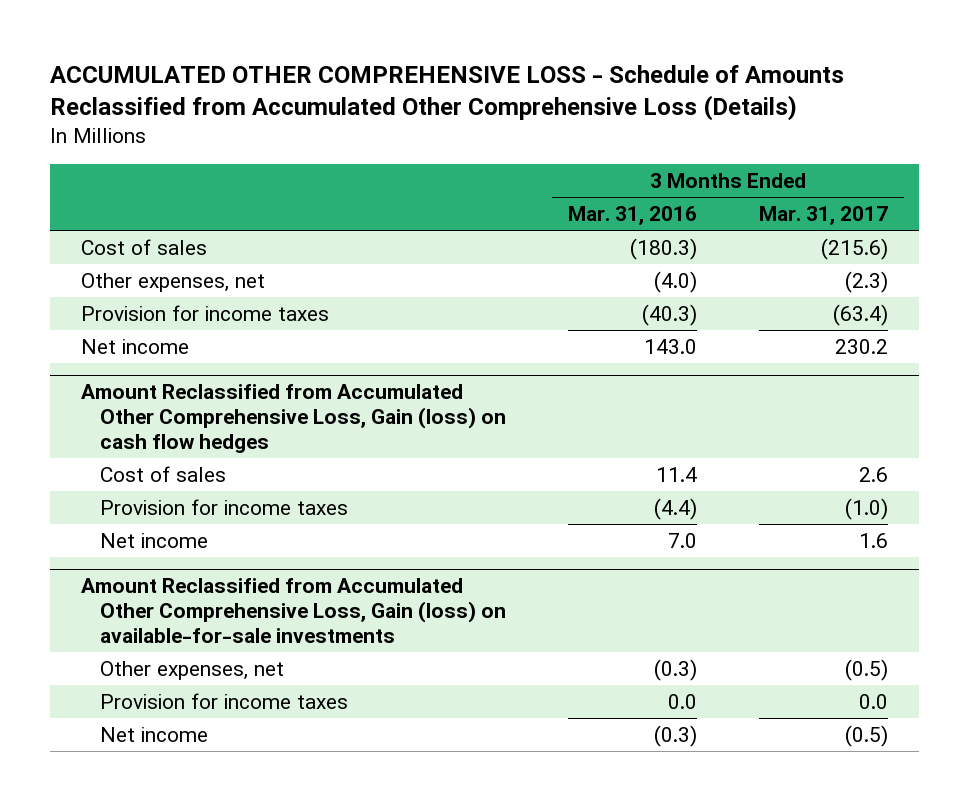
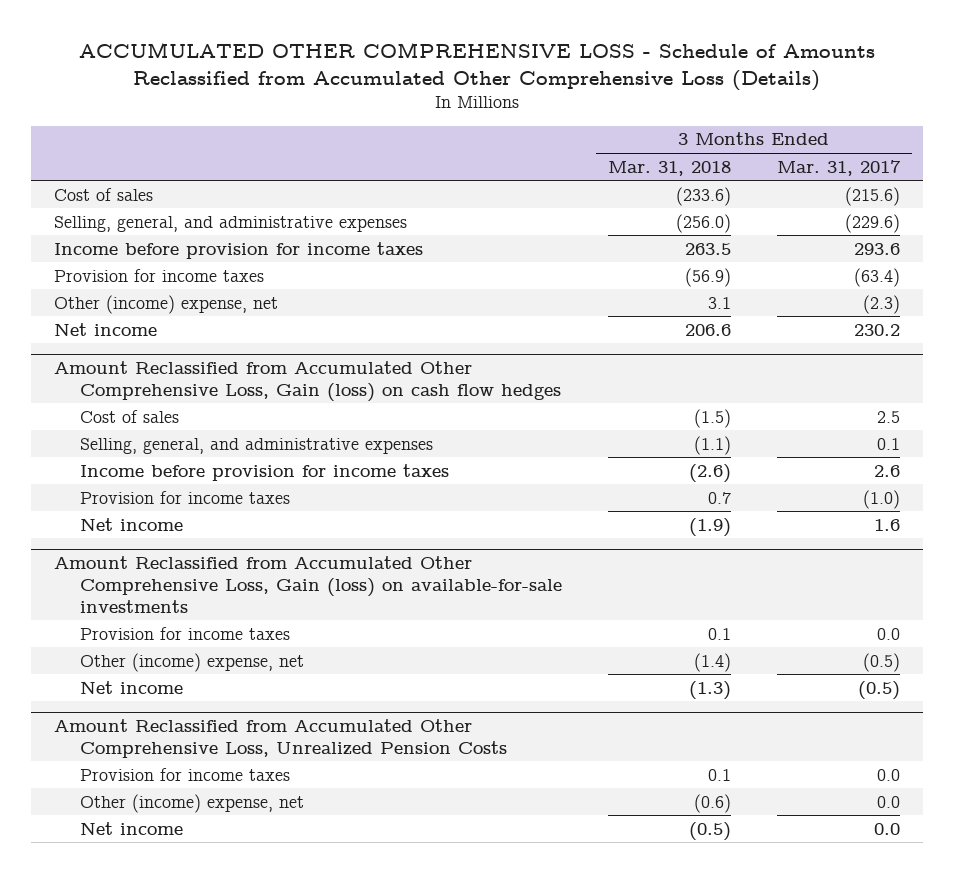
[567,206,697,226] Mar. 31, 2016 -> none
none -> [608,160,732,176] Mar. 31, 2018
[81,272,266,292] Other expenses, net -> none
none -> [53,215,407,232] Selling, general, and administrative expenses
none -> [53,241,423,259] Income before provision for income taxes
none -> [53,294,278,314] Other (income) expense, net
[859,466,889,482] 2.6 -> [877,410,901,423] 2.5
none -> [79,437,433,454] Selling, general, and administrative expenses
none -> [79,463,449,481] Income before provision for income taxes
[99,660,284,680] Other expenses, net -> none
none -> [79,652,304,672] Other (income) expense, net
none -> [53,718,507,758] Amount Reclassified from Accumulated Other Comprehensive Loss, Unrealized Pension Costs
none -> [79,767,290,781] Provision for income taxes
none -> [79,793,304,813] Other (income) expense, net
none -> [79,821,183,835] Net income

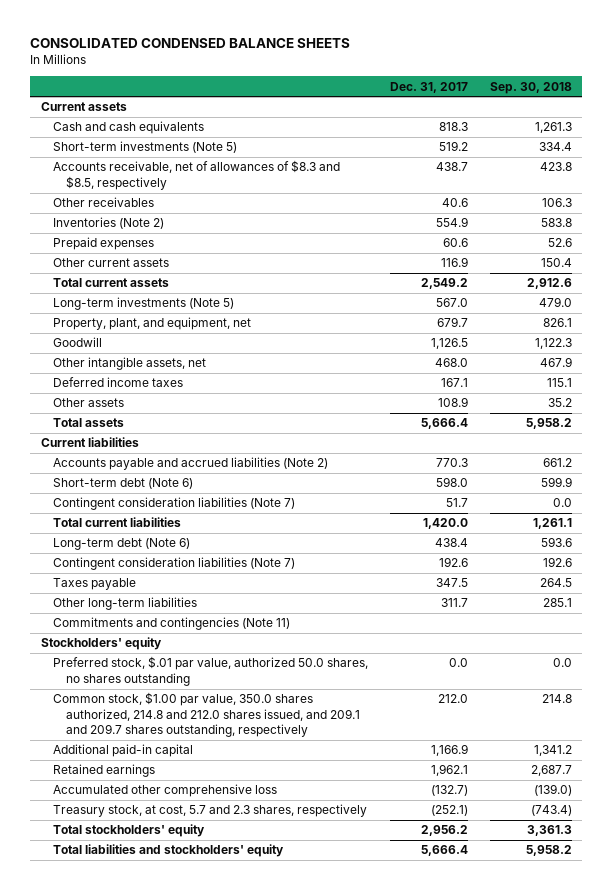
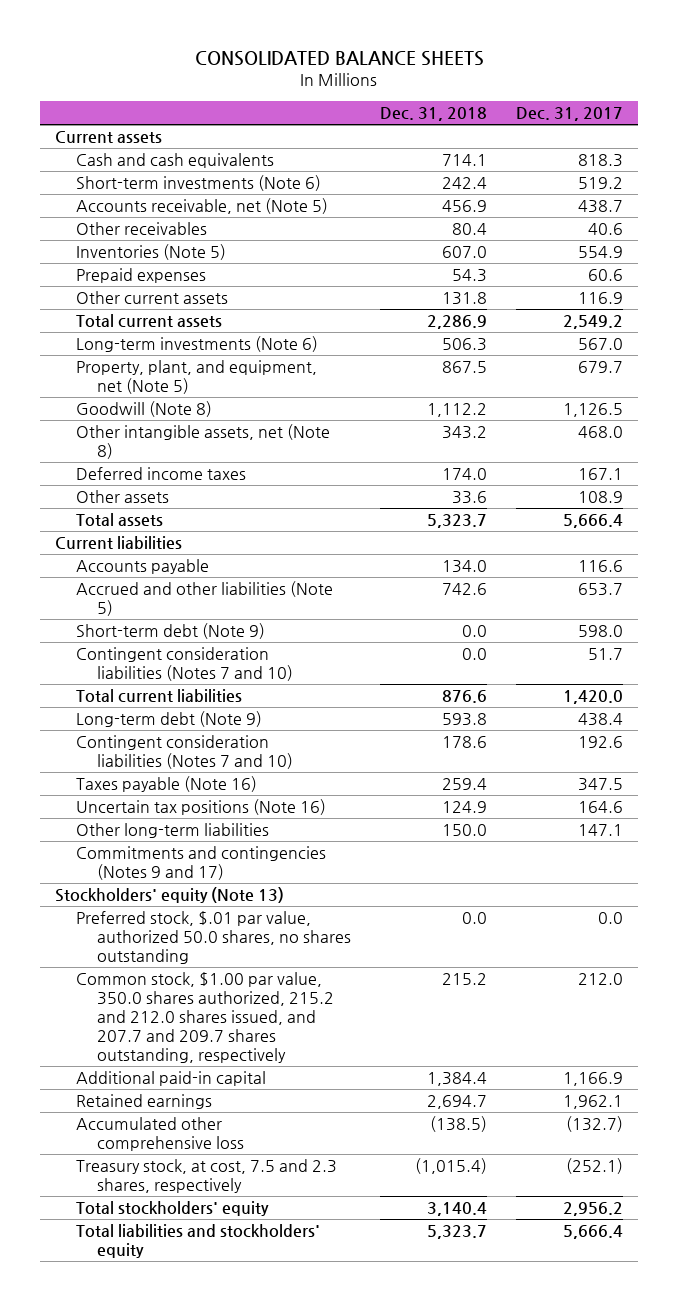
[30,38,351,49] CONSOLIDATED CONDENSED BALANCE SHEETS -> [194,51,484,67] CONSOLIDATED BALANCE SHEETS
[489,81,572,94] Sep. 30, 2018 -> none
none -> [380,107,488,122] Dec. 31, 2018
[53,141,238,154] Short-term investments (Note 5) -> [75,175,321,192] Short-term investments (Note 6)
[53,160,341,190] Accounts receivable, net of allowances of $8.3 and $8.5, respectively -> [75,198,328,215] Accounts receivable, net (Note 5)
[53,217,165,230] Inventories (Note 2) -> [75,244,226,261] Inventories (Note 5)
[53,297,235,311] Long-term investments (Note 5) -> [75,336,318,353] Long-term investments (Note 6)
[53,317,252,331] Property, plant, and equipment, net -> [75,360,317,395] Property, plant, and equipment, net (Note 5)
[53,337,103,348] Goodwill -> [75,401,212,418] Goodwill (Note 8)
[53,357,207,371] Other intangible assets, net -> [75,424,330,460] Other intangible assets, net (Note 8)
[53,457,329,471] Accounts payable and accrued liabilities (Note 2) -> none
none -> [75,559,209,575] Accounts payable
none -> [75,581,333,617] Accrued and other liabilities (Note 5)
[53,478,194,490] Short-term debt (Note 6) -> [75,623,265,640] Short-term debt (Note 9)
[53,497,296,511] Contingent consideration liabilities (Note 7) -> [75,647,293,682] Contingent consideration liabilities (Notes 7 and 10)
[53,538,191,551] Long-term debt (Note 6) -> [75,711,262,728] Long-term debt (Note 9)
[53,557,296,571] Contingent consideration liabilities (Note 7) -> [75,735,293,770] Contingent consideration liabilities (Notes 7 and 10)
[53,578,137,591] Taxes payable -> [75,776,257,793] Taxes payable (Note 16)
none -> [75,799,326,816] Uncertain tax positions (Note 16)
[440,598,468,608] 311.7 -> [578,824,624,837] 147.1
[53,617,291,631] Commitments and contingencies (Note 11) -> [75,846,326,881] Commitments and contingencies (Notes 9 and 17)
[41,637,163,651] Stockholders' equity -> [54,887,284,904] Stockholders' equity (Note 13)
[53,692,360,738] Common stock, $1.00 par value, 350.0 shares authorized, 214.8 and 212.0 shares issued, and 209.1 and 209.7 shares outstanding, respectively -> [75,972,334,1064] Common stock, $1.00 par value, 350.0 shares authorized, 215.2 and 212.0 shares issued, and 207.7 and 209.7 shares outstanding, respectively
[53,804,368,818] Treasury stock, at cost, 5.7 and 2.3 shares, respectively -> [75,1159,337,1194] Treasury stock, at cost, 7.5 and 2.3 shares, respectively

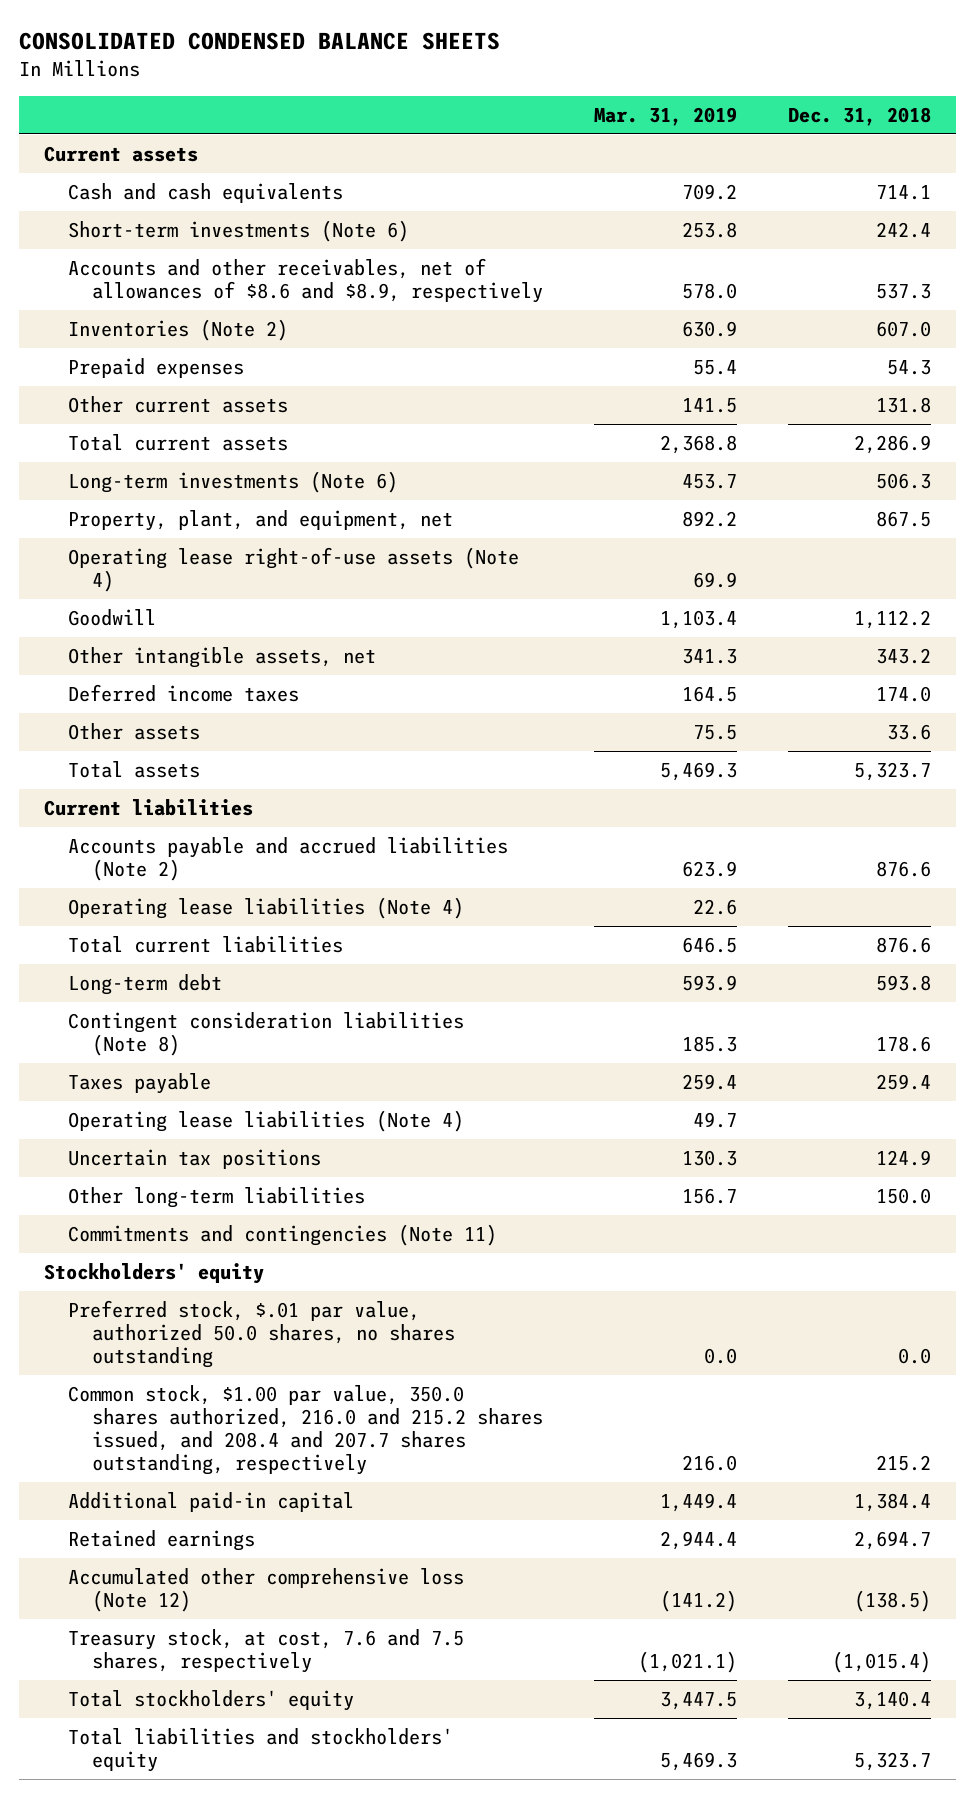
[194,51,484,67] CONSOLIDATED BALANCE SHEETS -> [18,32,500,51] CONSOLIDATED CONDENSED BALANCE SHEETS
[516,107,624,122] Dec. 31, 2017 -> none
none -> [594,106,738,126] Mar. 31, 2019
[75,198,328,215] Accounts receivable, net (Note 5) -> none
[75,222,207,236] Other receivables -> none
none -> [68,257,544,303] Accounts and other receivables, net of allowances of $8.6 and $8.9, respectively
[75,244,226,261] Inventories (Note 5) -> [68,318,289,341] Inventories (Note 2)
[75,360,317,395] Property, plant, and equipment, net (Note 5) -> [68,509,454,531] Property, plant, and equipment, net
none -> [68,546,520,592] Operating lease right-of-use assets (Note 4)
[75,401,212,418] Goodwill (Note 8) -> [68,608,157,626] Goodwill
[75,424,330,460] Other intangible assets, net (Note 8) -> [68,646,377,668] Other intangible assets, net
[75,559,209,575] Accounts payable -> none
[75,581,333,617] Accrued and other liabilities (Note 5) -> none
[75,623,265,640] Short-term debt (Note 9) -> none
[75,647,293,682] Contingent consideration liabilities (Notes 7 and 10) -> none
none -> [68,836,509,881] Accounts payable and accrued liabilities (Note 2)
none -> [68,896,465,919] Operating lease liabilities (Note 4)
[75,711,262,728] Long-term debt (Note 9) -> [68,973,223,995] Long-term debt
[75,735,293,770] Contingent consideration liabilities (Notes 7 and 10) -> [68,1011,465,1056] Contingent consideration liabilities (Note 8)
[75,776,257,793] Taxes payable (Note 16) -> [68,1072,212,1094] Taxes payable
none -> [68,1109,465,1132] Operating lease liabilities (Note 4)
[75,799,326,816] Uncertain tax positions (Note 16) -> [68,1148,322,1169] Uncertain tax positions
[75,846,326,881] Commitments and contingencies (Notes 9 and 17) -> [68,1223,498,1246] Commitments and contingencies (Note 11)
[54,887,284,904] Stockholders' equity (Note 13) -> [43,1262,264,1284] Stockholders' equity
[75,972,334,1064] Common stock, $1.00 par value, 350.0 shares authorized, 215.2 and 212.0 shares issued, and 207.7 and 209.7 shares outstanding, respectively -> [68,1384,544,1476] Common stock, $1.00 par value, 350.0 shares authorized, 216.0 and 215.2 shares issued, and 208.4 and 207.7 shares outstanding, respectively
[75,1117,244,1152] Accumulated other comprehensive loss -> [68,1567,465,1612] Accumulated other comprehensive loss (Note 12)
[75,1159,337,1194] Treasury stock, at cost, 7.5 and 2.3 shares, respectively -> [68,1628,465,1673] Treasury stock, at cost, 7.6 and 7.5 shares, respectively

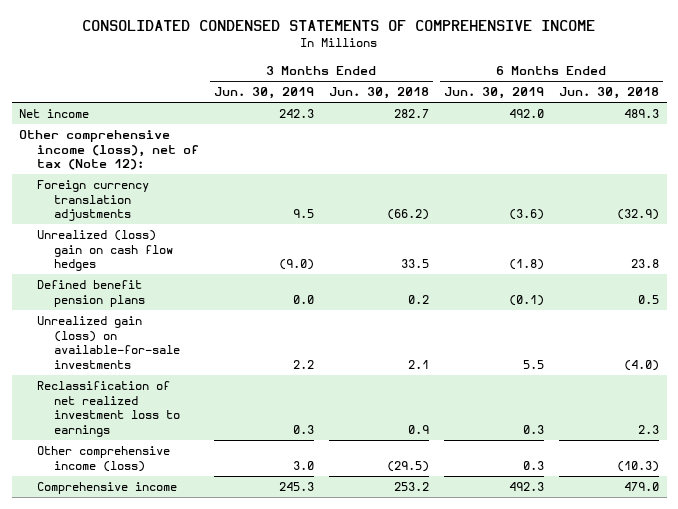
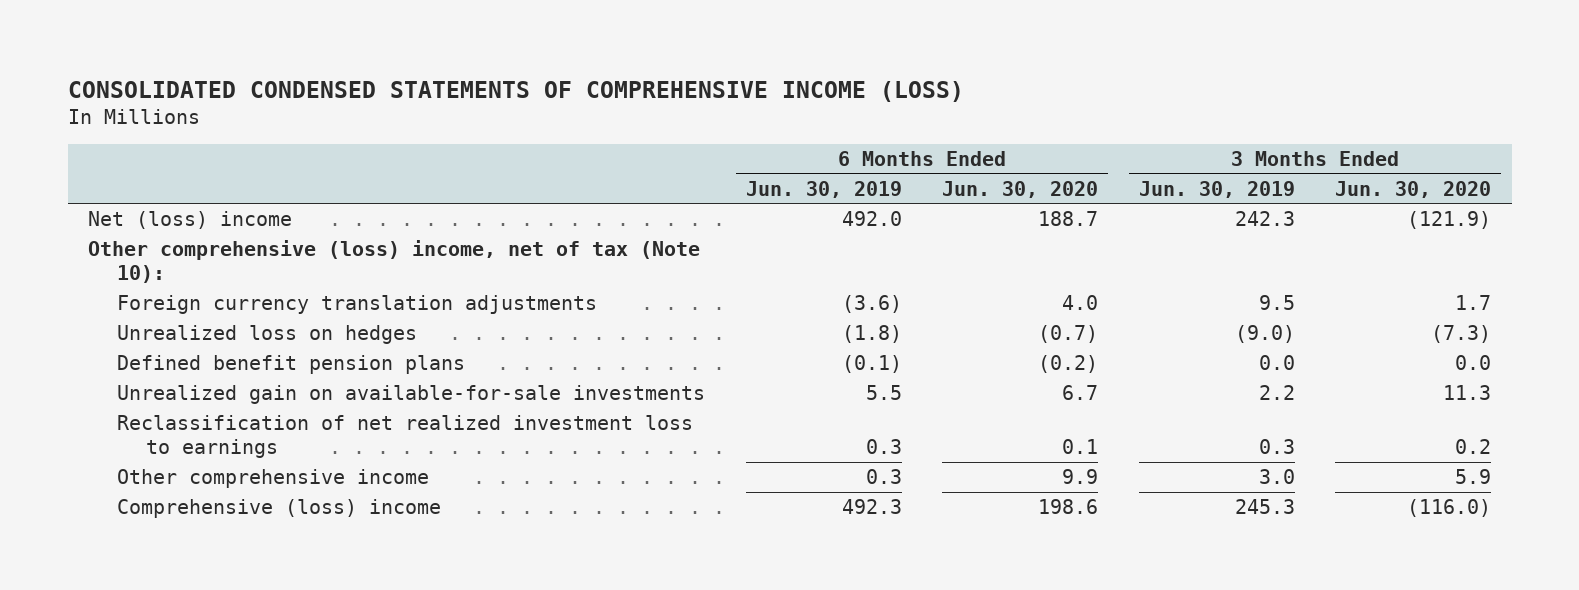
[82,19,596,31] CONSOLIDATED CONDENSED STATEMENTS OF COMPREHENSIVE INCOME -> [67,80,964,102] CONSOLIDATED CONDENSED STATEMENTS OF COMPREHENSIVE INCOME (LOSS)
[328,87,429,100] Jun. 30, 2018 -> none
[559,87,660,100] Jun. 30, 2018 -> none
none -> [942,180,1099,198] Jun. 30, 2020
none -> [1335,180,1492,198] Jun. 30, 2020
[19,109,90,119] Net income -> [87,210,292,229] Net (loss) income
[19,130,199,171] Other comprehensive income (loss), net of tax (Note 12): -> [87,239,700,283] Other comprehensive (loss) income, net of tax (Note 10):
[36,230,173,272] Unrealized (loss) gain on cash flow hedges -> [117,324,418,344] Unrealized loss on hedges
[36,316,180,369] Unrealized gain (loss) on available-for-sale investments -> [117,384,706,404] Unrealized gain on available-for-sale investments
[36,446,170,472] Other comprehensive income (loss) -> [117,468,430,488] Other comprehensive income
[36,482,177,495] Comprehensive income -> [117,498,442,518] Comprehensive (loss) income

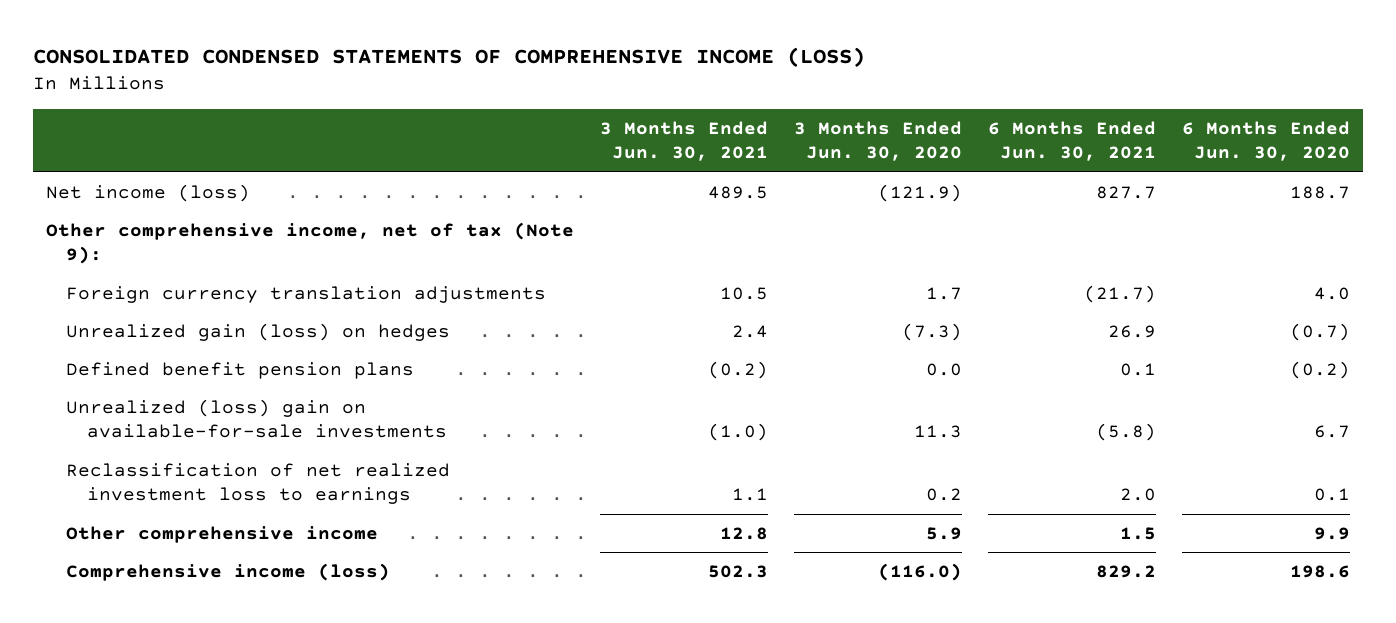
[745,180,902,198] Jun. 30, 2019 -> none
[1138,180,1295,198] Jun. 30, 2019 -> none
none -> [599,120,768,162] 3 Months Ended Jun. 30, 2021
none -> [988,120,1157,162] 6 Months Ended Jun. 30, 2021
[87,210,292,229] Net (loss) income -> [45,183,250,202] Net income (loss)
[87,239,700,283] Other comprehensive (loss) income, net of tax (Note 10): -> [45,221,574,265] Other comprehensive income, net of tax (Note 9):
[117,324,418,344] Unrealized loss on hedges -> [66,322,451,341] Unrealized gain (loss) on hedges
[117,384,706,404] Unrealized gain on available-for-sale investments -> [66,398,448,439] Unrealized (loss) gain on available-for-sale investments
[117,498,442,518] Comprehensive (loss) income -> [66,562,391,581] Comprehensive income (loss)

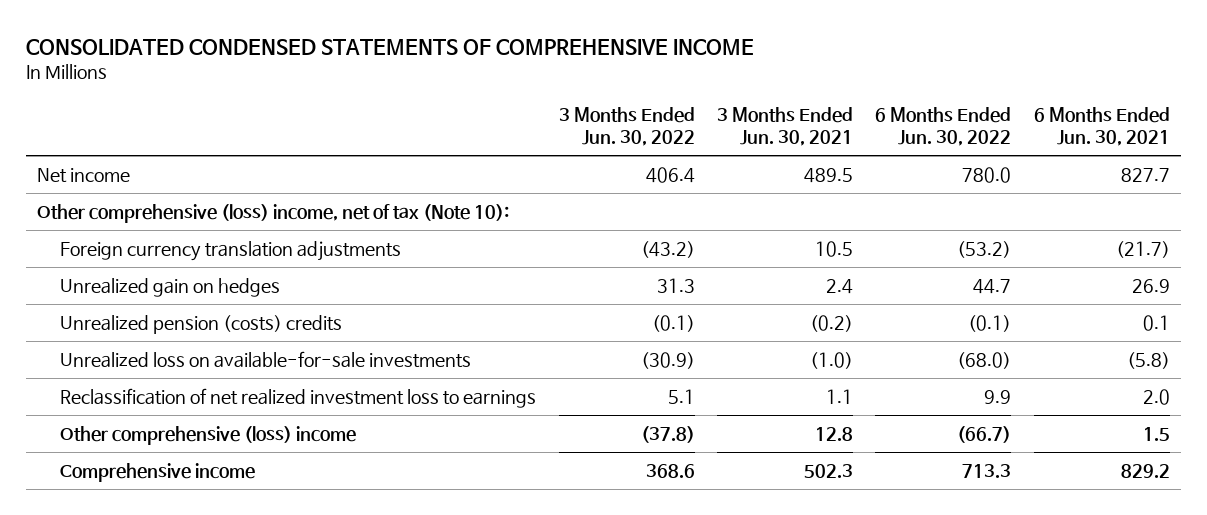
[32,47,865,68] CONSOLIDATED CONDENSED STATEMENTS OF COMPREHENSIVE INCOME (LOSS) -> [25,38,754,55] CONSOLIDATED CONDENSED STATEMENTS OF COMPREHENSIVE INCOME
[794,120,963,162] 3 Months Ended Jun. 30, 2020 -> none
[1182,120,1351,162] 6 Months Ended Jun. 30, 2020 -> none
none -> [558,106,695,147] 3 Months Ended Jun. 30, 2022
none -> [875,106,1012,147] 6 Months Ended Jun. 30, 2022
[45,183,250,202] Net income (loss) -> [36,167,130,183] Net income
[45,221,574,265] Other comprehensive income, net of tax (Note 9): -> [36,203,509,223] Other comprehensive (loss) income, net of tax (Note 10):
[66,322,451,341] Unrealized gain (loss) on hedges -> [60,277,281,297] Unrealized gain on hedges
[66,361,415,379] Defined benefit pension plans -> [60,314,343,334] Unrealized pension (costs) credits
[66,398,448,439] Unrealized (loss) gain on available-for-sale investments -> [60,350,472,368] Unrealized loss on available-for-sale investments
[66,525,379,543] Other comprehensive income -> [60,425,357,445] Other comprehensive (loss) income
[66,562,391,581] Comprehensive income (loss) -> [60,462,256,482] Comprehensive income

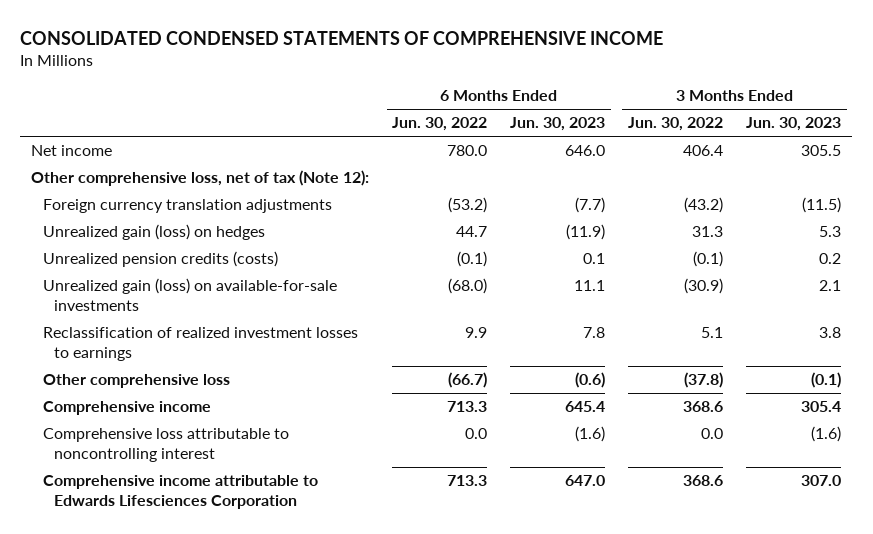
[716,106,853,147] 3 Months Ended Jun. 30, 2021 -> none
[1033,106,1170,147] 6 Months Ended Jun. 30, 2021 -> none
none -> [510,117,606,132] Jun. 30, 2023
none -> [746,117,842,132] Jun. 30, 2023
[36,203,509,223] Other comprehensive (loss) income, net of tax (Note 10): -> [31,170,370,187] Other comprehensive loss, net of tax (Note 12):
[60,277,281,297] Unrealized gain on hedges -> [42,224,265,241] Unrealized gain (loss) on hedges
[60,314,343,334] Unrealized pension (costs) credits -> [42,251,278,268] Unrealized pension credits (costs)
[60,350,472,368] Unrealized loss on available-for-sale investments -> [42,278,337,311] Unrealized gain (loss) on available-for-sale investments
[60,387,537,408] Reclassification of net realized investment loss to earnings -> [42,327,358,361] Reclassification of realized investment losses to earnings
[60,425,357,445] Other comprehensive (loss) income -> [42,374,230,389] Other comprehensive loss
none -> [42,428,289,462] Comprehensive loss attributable to noncontrolling interest
none -> [42,475,318,509] Comprehensive income attributable to Edwards Lifesciences Corporation

